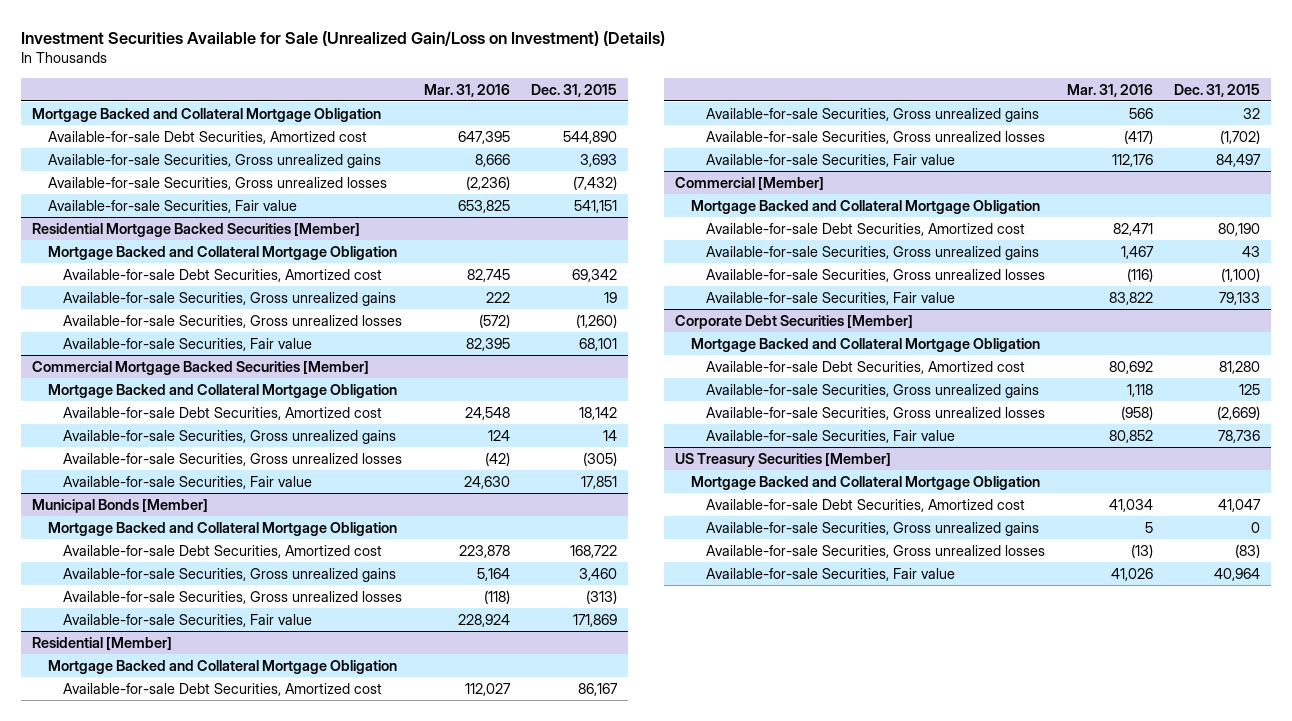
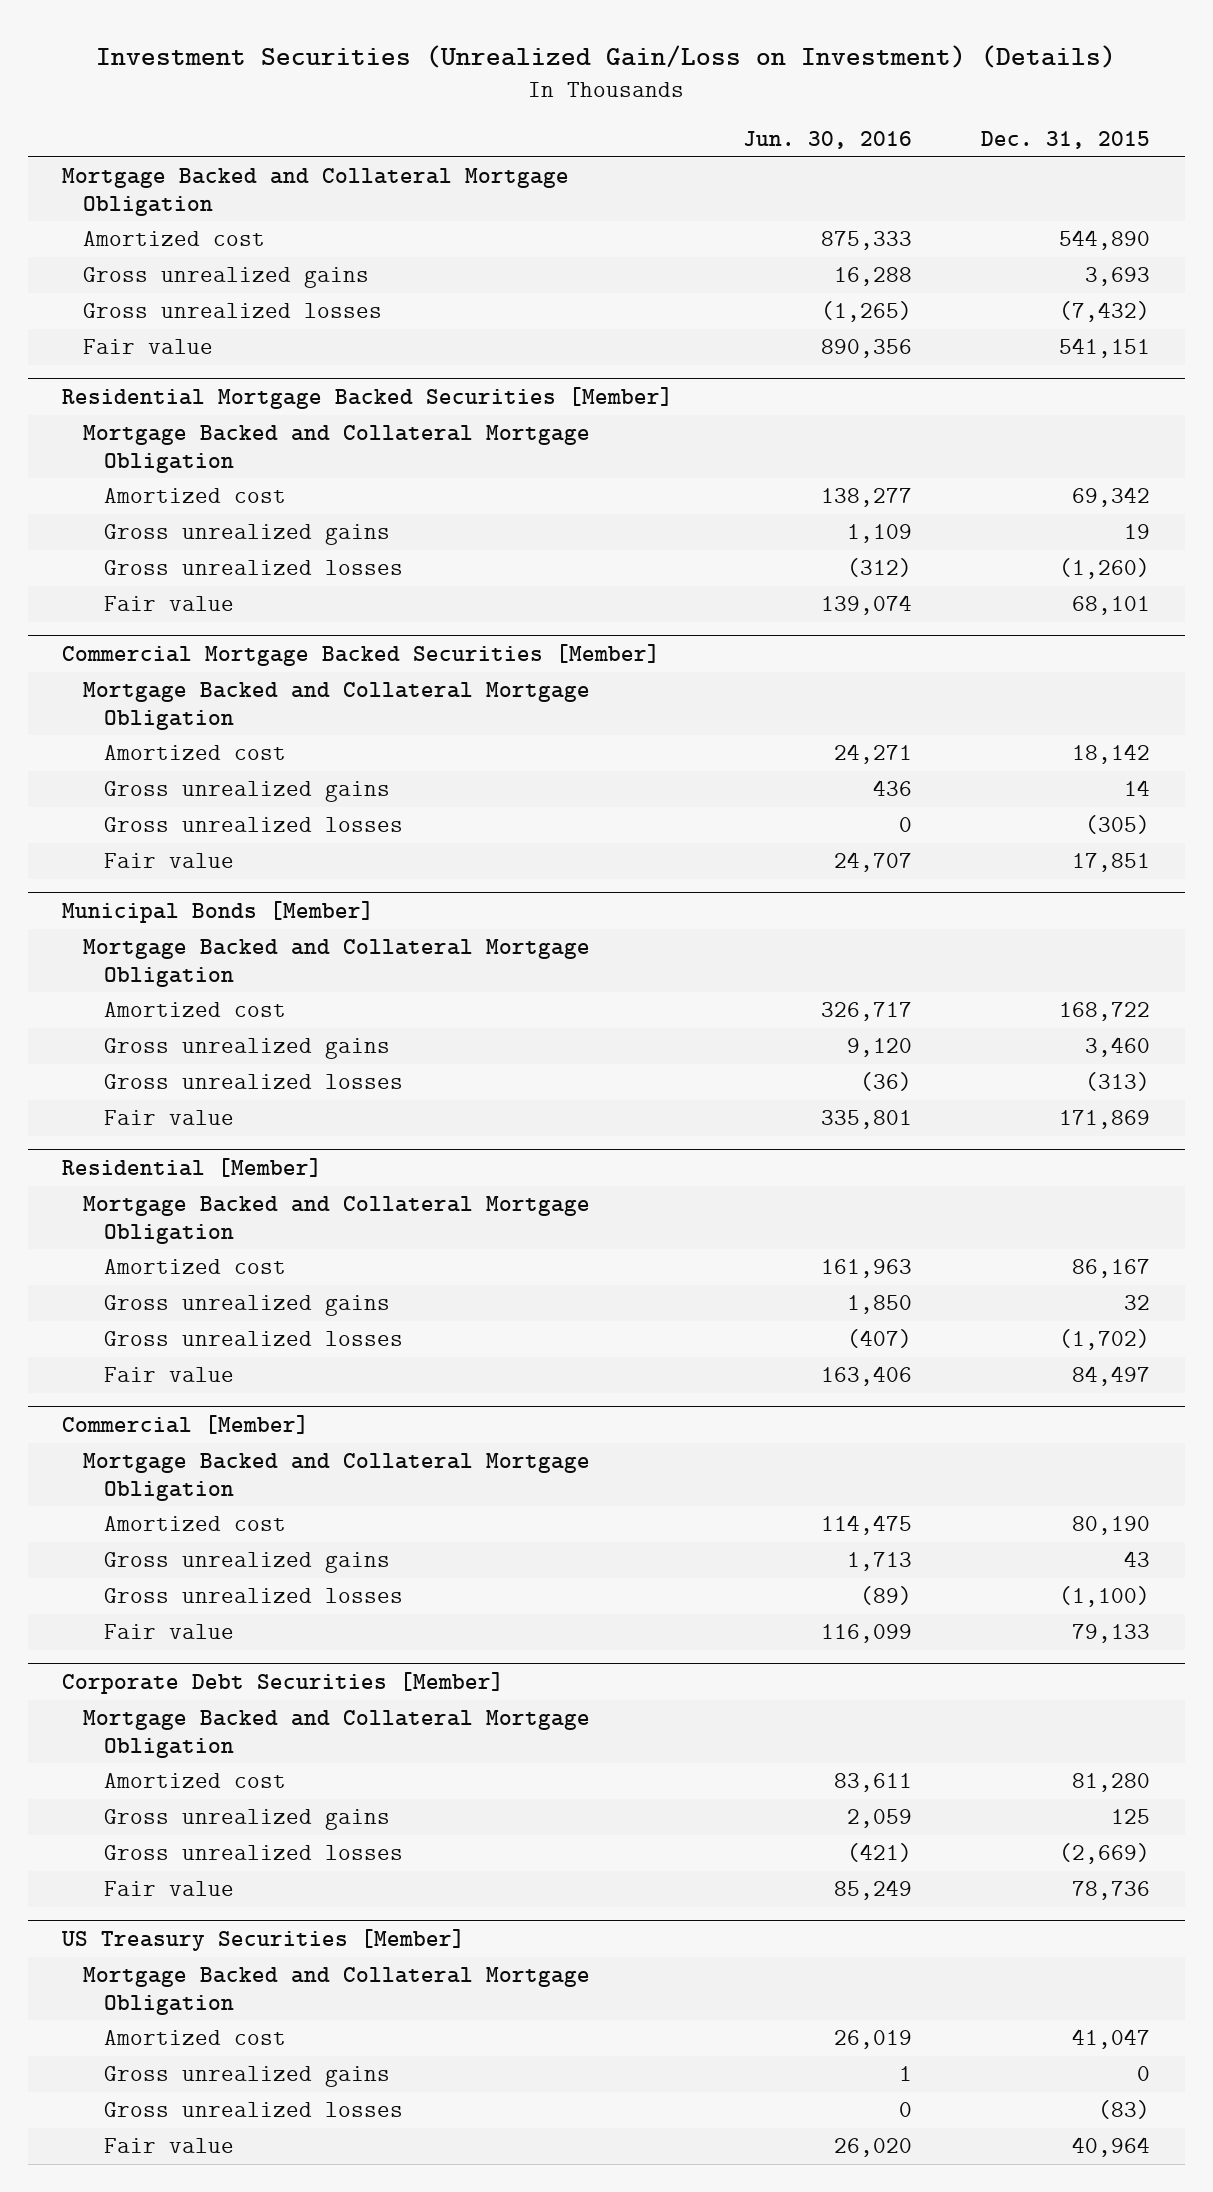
[21,30,666,46] Investment Securities Available for Sale (Unrealized Gain/Loss on Investment) (Details) -> [96,44,1117,68] Investment Securities (Unrealized Gain/Loss on Investment) (Details)
[423,83,510,97] Mar. 31, 2016 -> none
none -> [742,130,912,149] Jun. 30, 2016
[47,130,367,144] Available-for-sale Debt Securities, Amortized cost -> [83,231,266,247] Amortized cost
[47,153,381,168] Available-for-sale Securities, Gross unrealized gains -> [83,267,370,289] Gross unrealized gains
[47,176,387,190] Available-for-sale Securities, Gross unrealized losses -> [83,303,383,319] Gross unrealized losses
[47,199,297,213] Available-for-sale Securities, Fair value -> [83,339,214,355] Fair value
[63,268,383,282] Available-for-sale Debt Securities, Amortized cost -> [103,488,286,504] Amortized cost
[63,291,397,306] Available-for-sale Securities, Gross unrealized gains -> [103,524,390,546] Gross unrealized gains
[63,314,403,328] Available-for-sale Securities, Gross unrealized losses -> [103,560,403,576] Gross unrealized losses
[63,337,313,351] Available-for-sale Securities, Fair value -> [103,596,234,612] Fair value
[63,406,383,420] Available-for-sale Debt Securities, Amortized cost -> [103,745,286,761] Amortized cost
[63,429,397,444] Available-for-sale Securities, Gross unrealized gains -> [103,781,390,803] Gross unrealized gains
[63,452,403,466] Available-for-sale Securities, Gross unrealized losses -> [103,817,403,833] Gross unrealized losses
[63,475,313,489] Available-for-sale Securities, Fair value -> [103,853,234,869] Fair value
[63,544,383,558] Available-for-sale Debt Securities, Amortized cost -> [103,1002,286,1018] Amortized cost
[63,567,397,582] Available-for-sale Securities, Gross unrealized gains -> [103,1038,390,1060] Gross unrealized gains
[63,590,403,604] Available-for-sale Securities, Gross unrealized losses -> [103,1074,403,1090] Gross unrealized losses
[63,613,313,627] Available-for-sale Securities, Fair value -> [103,1110,234,1126] Fair value
[63,682,383,696] Available-for-sale Debt Securities, Amortized cost -> [103,1259,286,1275] Amortized cost
[706,107,1040,122] Available-for-sale Securities, Gross unrealized gains -> [103,1295,390,1317] Gross unrealized gains
[706,130,1046,144] Available-for-sale Securities, Gross unrealized losses -> [103,1331,403,1347] Gross unrealized losses
[706,153,956,167] Available-for-sale Securities, Fair value -> [103,1367,234,1383] Fair value
[706,222,1026,236] Available-for-sale Debt Securities, Amortized cost -> [103,1516,286,1532] Amortized cost
[706,245,1040,260] Available-for-sale Securities, Gross unrealized gains -> [103,1552,390,1574] Gross unrealized gains
[706,268,1046,282] Available-for-sale Securities, Gross unrealized losses -> [103,1588,403,1604] Gross unrealized losses
[706,291,956,305] Available-for-sale Securities, Fair value -> [103,1624,234,1640] Fair value
[706,360,1026,374] Available-for-sale Debt Securities, Amortized cost -> [103,1773,286,1789] Amortized cost
[706,383,1040,398] Available-for-sale Securities, Gross unrealized gains -> [103,1809,390,1831] Gross unrealized gains
[706,406,1046,420] Available-for-sale Securities, Gross unrealized losses -> [103,1845,403,1861] Gross unrealized losses
[706,429,956,443] Available-for-sale Securities, Fair value -> [103,1881,234,1897] Fair value
[706,498,1026,512] Available-for-sale Debt Securities, Amortized cost -> [103,2030,286,2046] Amortized cost
[706,521,1040,536] Available-for-sale Securities, Gross unrealized gains -> [103,2066,390,2088] Gross unrealized gains
[706,544,1046,558] Available-for-sale Securities, Gross unrealized losses -> [103,2102,403,2118] Gross unrealized losses
[706,567,956,581] Available-for-sale Securities, Fair value -> [103,2138,234,2154] Fair value

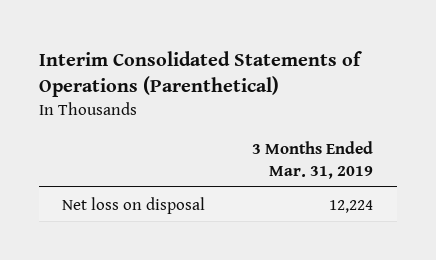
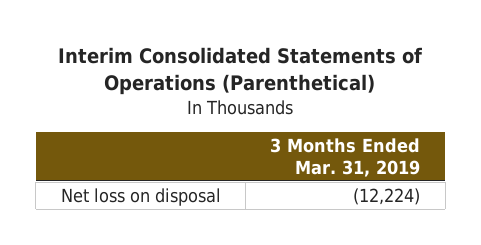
[329,199,374,213] 12,224 -> [353,187,421,205] (12,224)

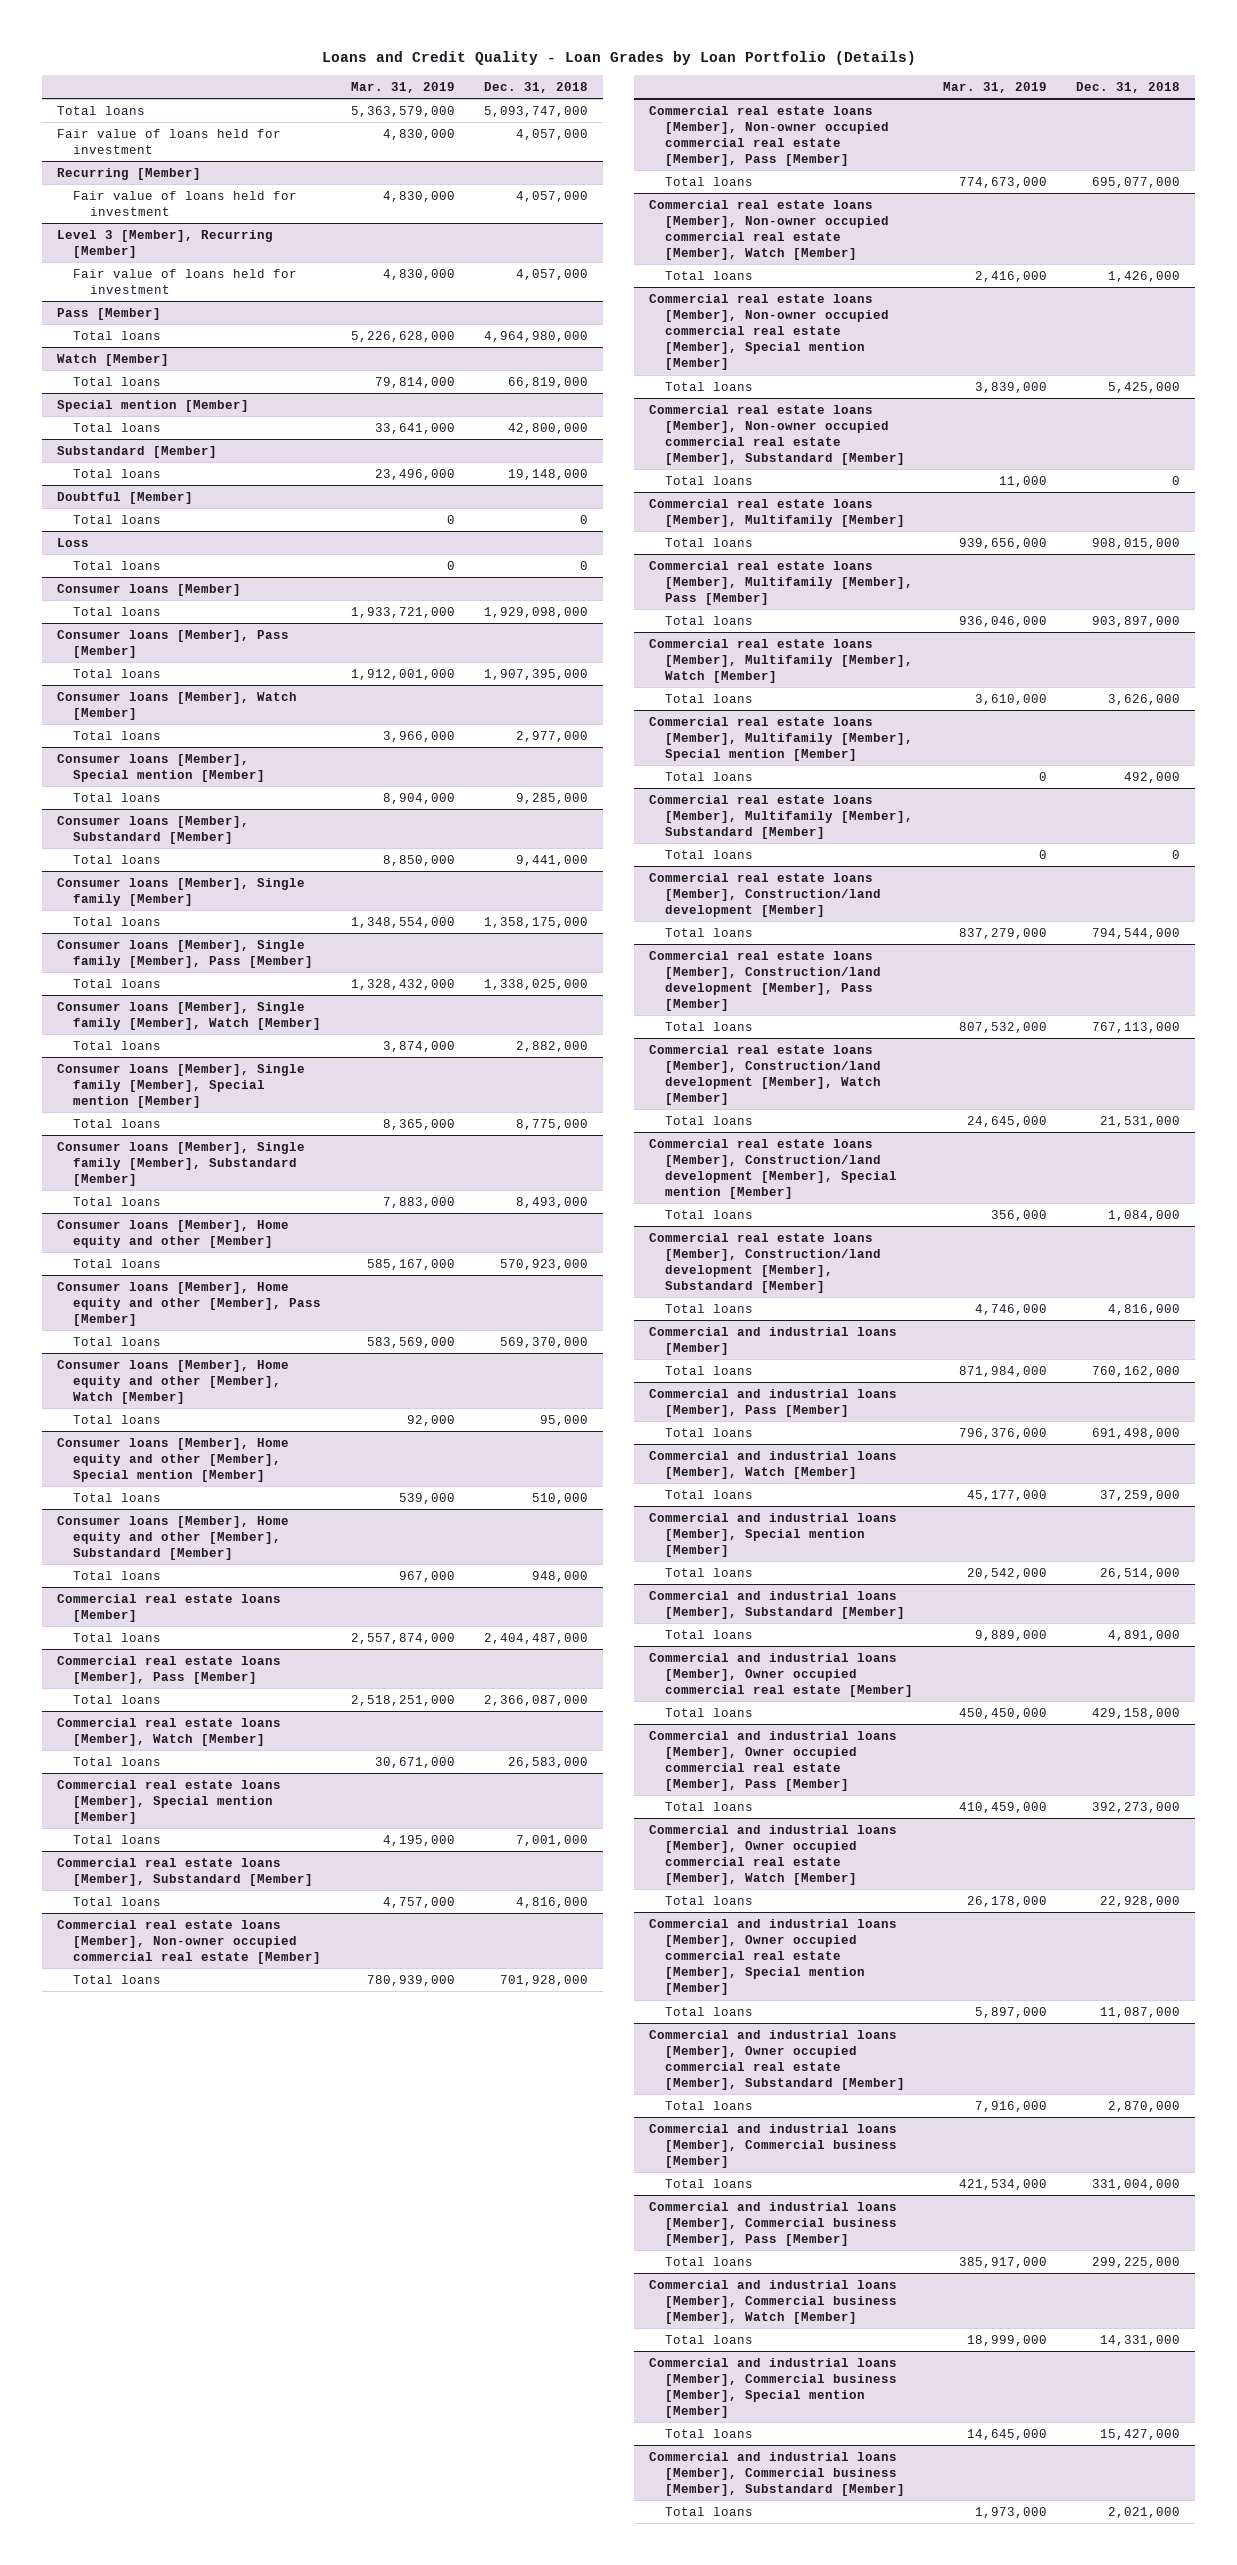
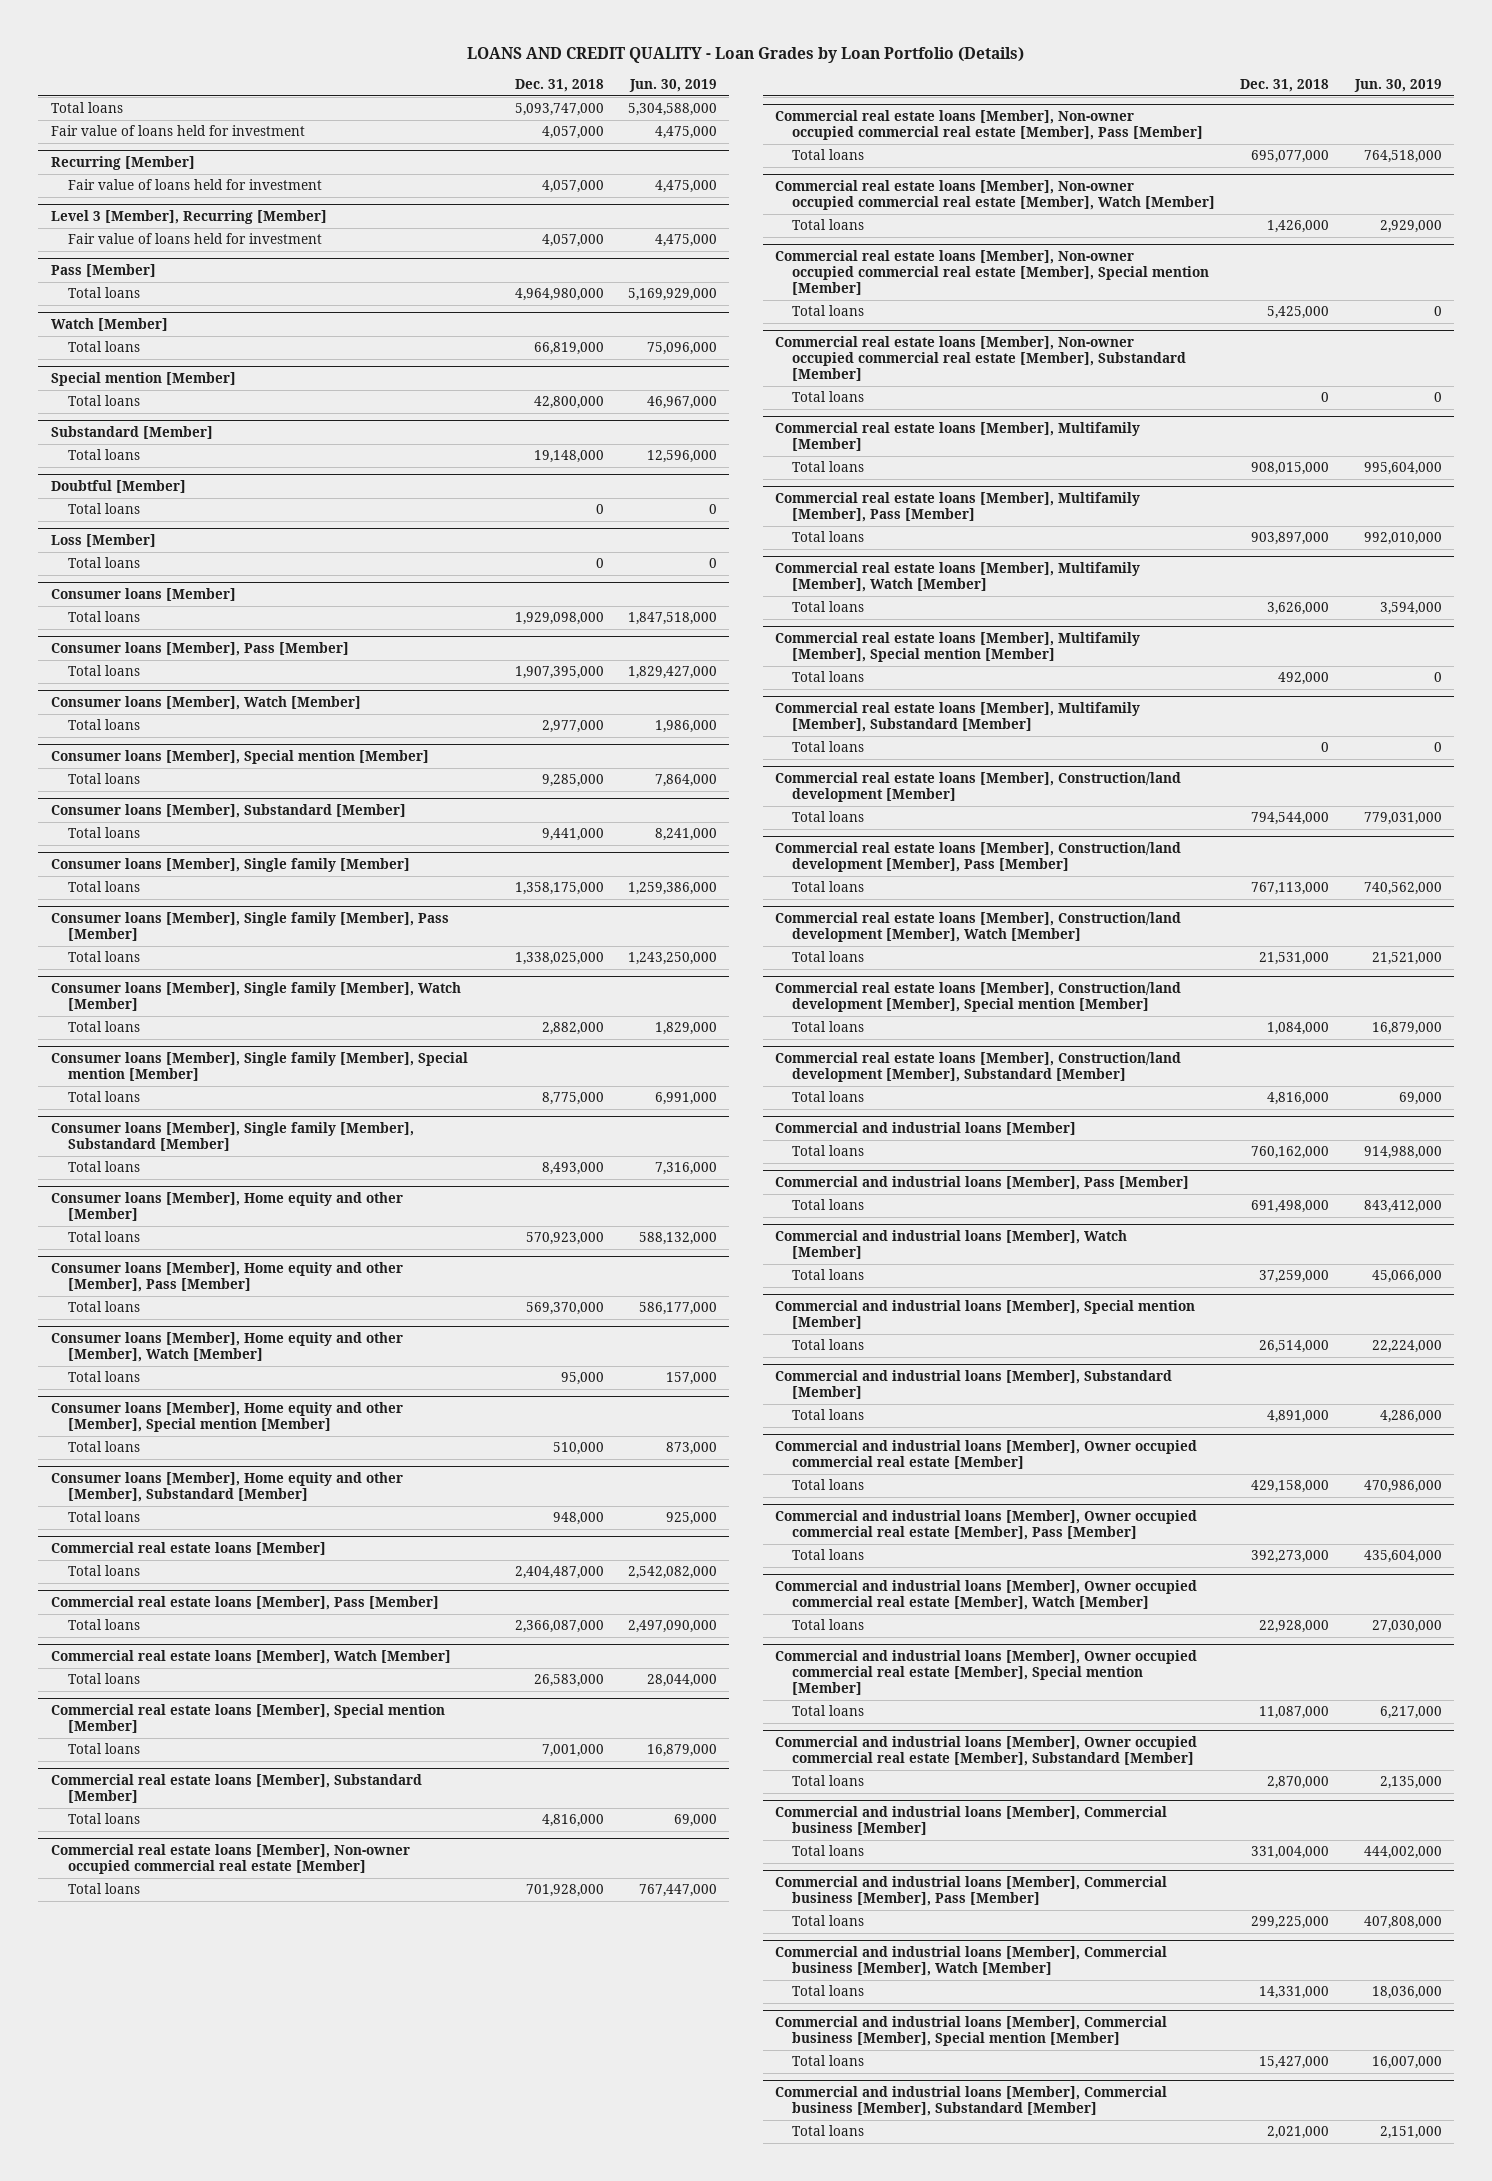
[321,51,916,66] Loans and Credit Quality - Loan Grades by Loan Portfolio (Details) -> [467,47,1025,64] LOANS AND CREDIT QUALITY - Loan Grades by Loan Portfolio (Details)
[350,81,455,93] Mar. 31, 2019 -> none
none -> [629,79,718,93] Jun. 30, 2019
[57,537,90,547] Loss -> [50,534,156,548] Loss [Member]

